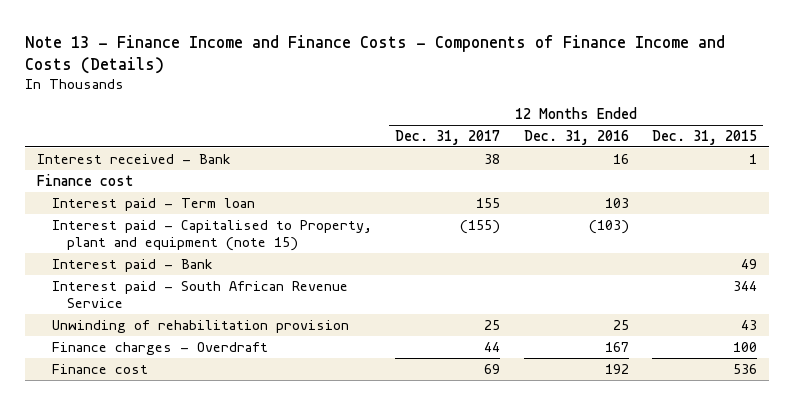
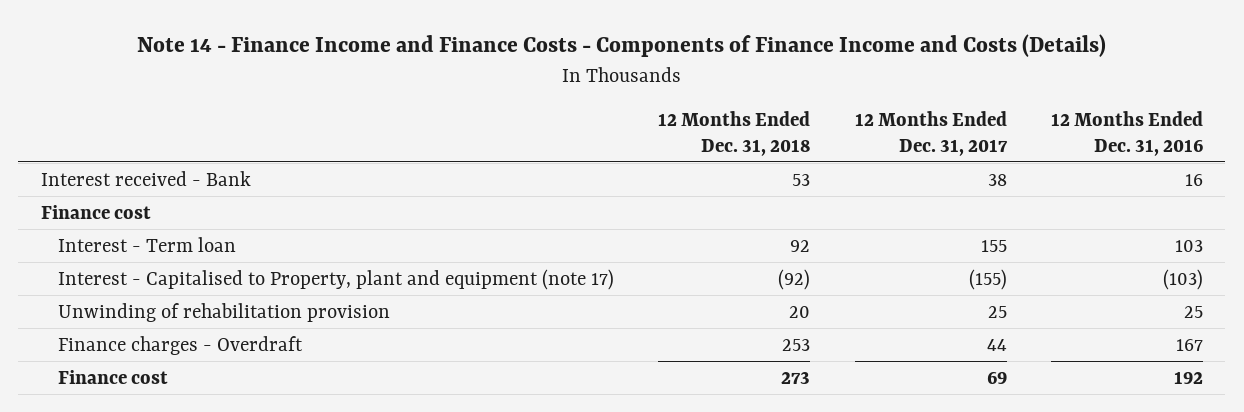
[25,34,726,74] Note 13 - Finance Income and Finance Costs - Components of Finance Income and Costs (Details) -> [136,34,1106,58] Note 14 - Finance Income and Finance Costs - Components of Finance Income and Costs (Details)
[651,129,757,145] Dec. 31, 2015 -> none
none -> [658,111,811,156] 12 Months Ended Dec. 31, 2018
[51,258,213,272] Interest paid - Bank -> none
[51,280,348,309] Interest paid - South African Revenue Service -> none
[51,197,255,211] Interest paid - Term loan -> [57,236,236,252] Interest - Term loan
[51,219,372,252] Interest paid - Capitalised to Property, plant and equipment (note 15) -> [57,268,614,290] Interest - Capitalised to Property, plant and equipment (note 17)

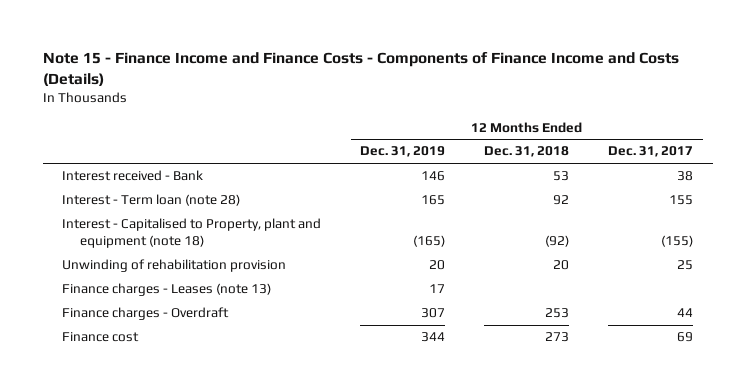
[136,34,1106,58] Note 14 - Finance Income and Finance Costs - Components of Finance Income and Costs (Details) -> [42,52,679,87] Note 15 - Finance Income and Finance Costs - Components of Finance Income and Costs (Details)
[1051,111,1204,156] 12 Months Ended Dec. 31, 2016 -> none
none -> [360,146,446,158] Dec. 31, 2019
[40,204,151,219] Finance cost -> none
[57,236,236,252] Interest - Term loan -> [62,194,241,207] Interest - Term loan (note 28)
[57,268,614,290] Interest - Capitalised to Property, plant and equipment (note 17) -> [62,218,322,249] Interest - Capitalised to Property, plant and equipment (note 18)
none -> [62,283,272,297] Finance charges - Leases (note 13)

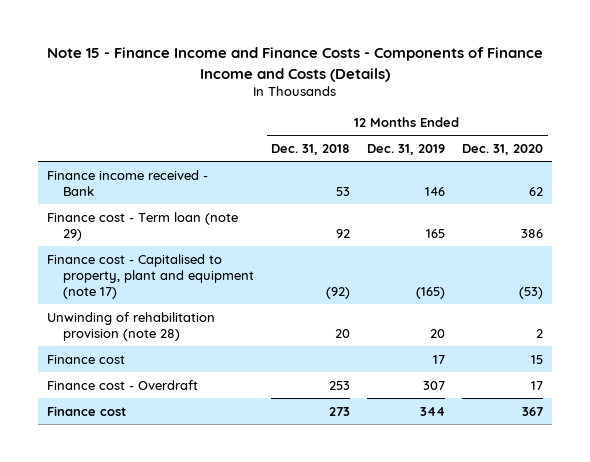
[608,146,694,158] Dec. 31, 2017 -> none
none -> [462,144,544,156] Dec. 31, 2020
[62,170,204,182] Interest received - Bank -> [46,169,208,196] Finance income received - Bank
[62,194,241,207] Interest - Term loan (note 28) -> [46,211,238,241] Finance cost - Term loan (note 29)
[62,218,322,249] Interest - Capitalised to Property, plant and equipment (note 18) -> [46,253,255,300] Finance cost - Capitalised to property, plant and equipment (note 17)
[62,259,287,273] Unwinding of rehabilitation provision -> [46,311,215,341] Unwinding of rehabilitation provision (note 28)
[62,283,272,297] Finance charges - Leases (note 13) -> [46,354,125,364] Finance cost
[62,307,230,321] Finance charges - Overdraft -> [46,379,198,390] Finance cost - Overdraft

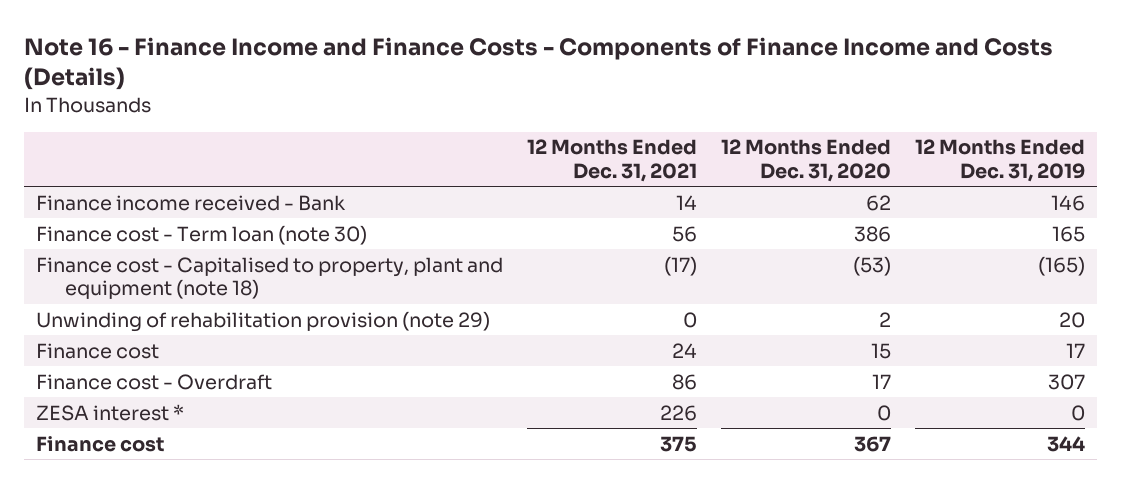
[47,47,544,82] Note 15 - Finance Income and Finance Costs - Components of Finance Income and Costs (Details) -> [24,36,1054,91] Note 16 - Finance Income and Finance Costs - Components of Finance Income and Costs (Details)
[271,144,351,156] Dec. 31, 2018 -> none
none -> [527,139,698,182] 12 Months Ended Dec. 31, 2021
[46,211,238,241] Finance cost - Term loan (note 29) -> [36,224,368,245] Finance cost - Term loan (note 30)
[46,253,255,300] Finance cost - Capitalised to property, plant and equipment (note 17) -> [36,256,504,300] Finance cost - Capitalised to property, plant and equipment (note 18)
[46,311,215,341] Unwinding of rehabilitation provision (note 28) -> [36,310,491,332] Unwinding of rehabilitation provision (note 29)
none -> [36,403,185,421] ZESA interest *

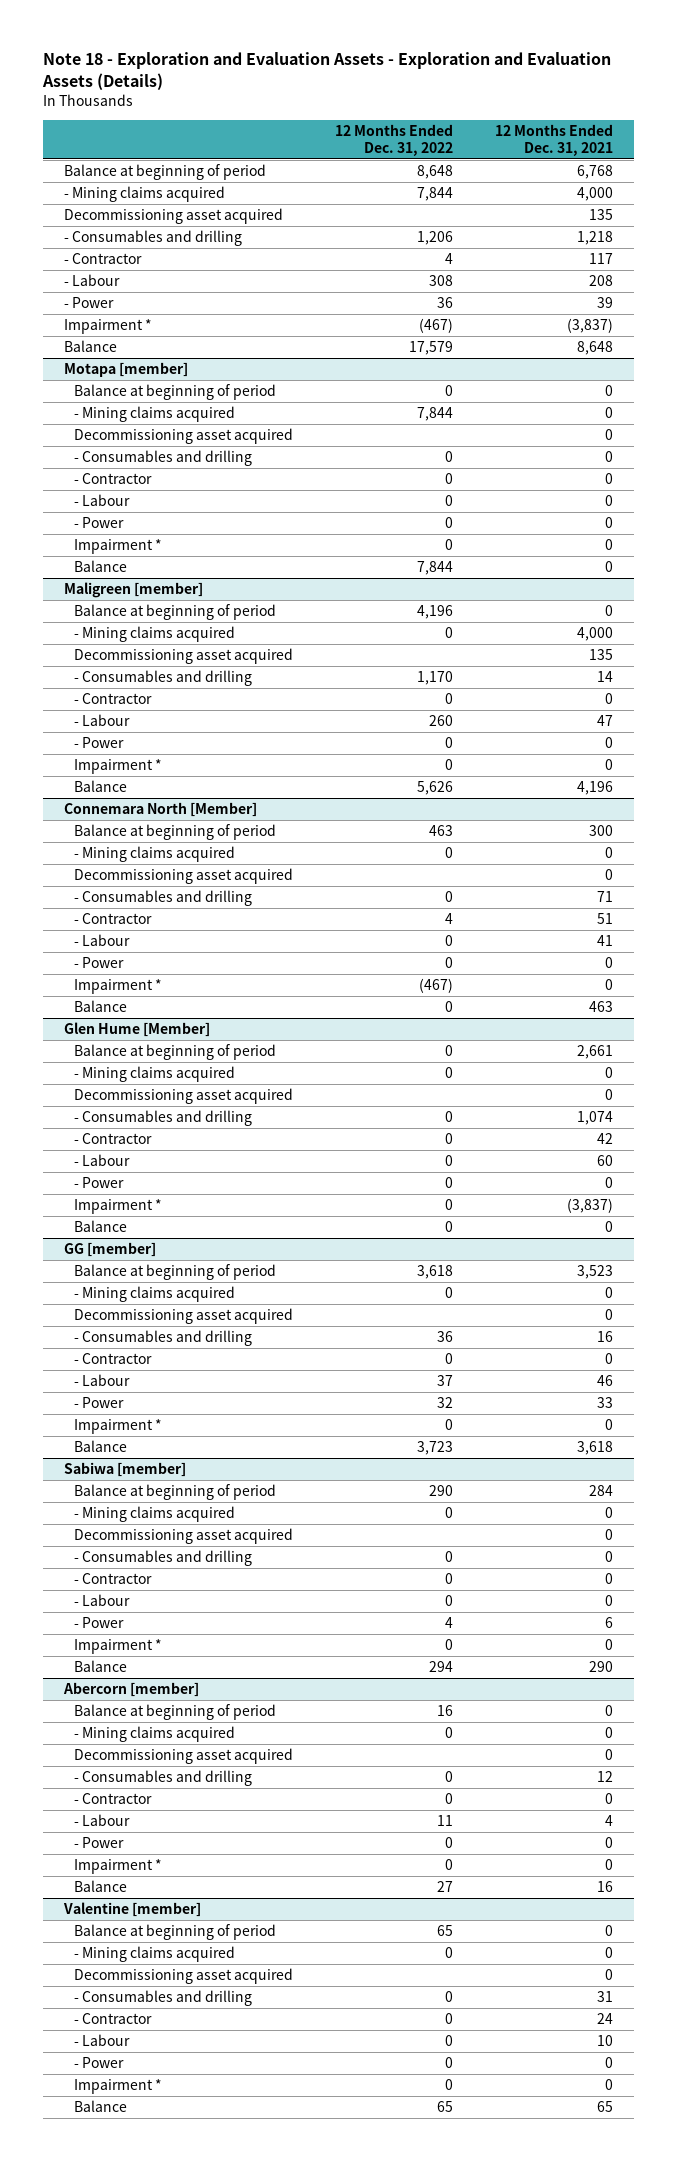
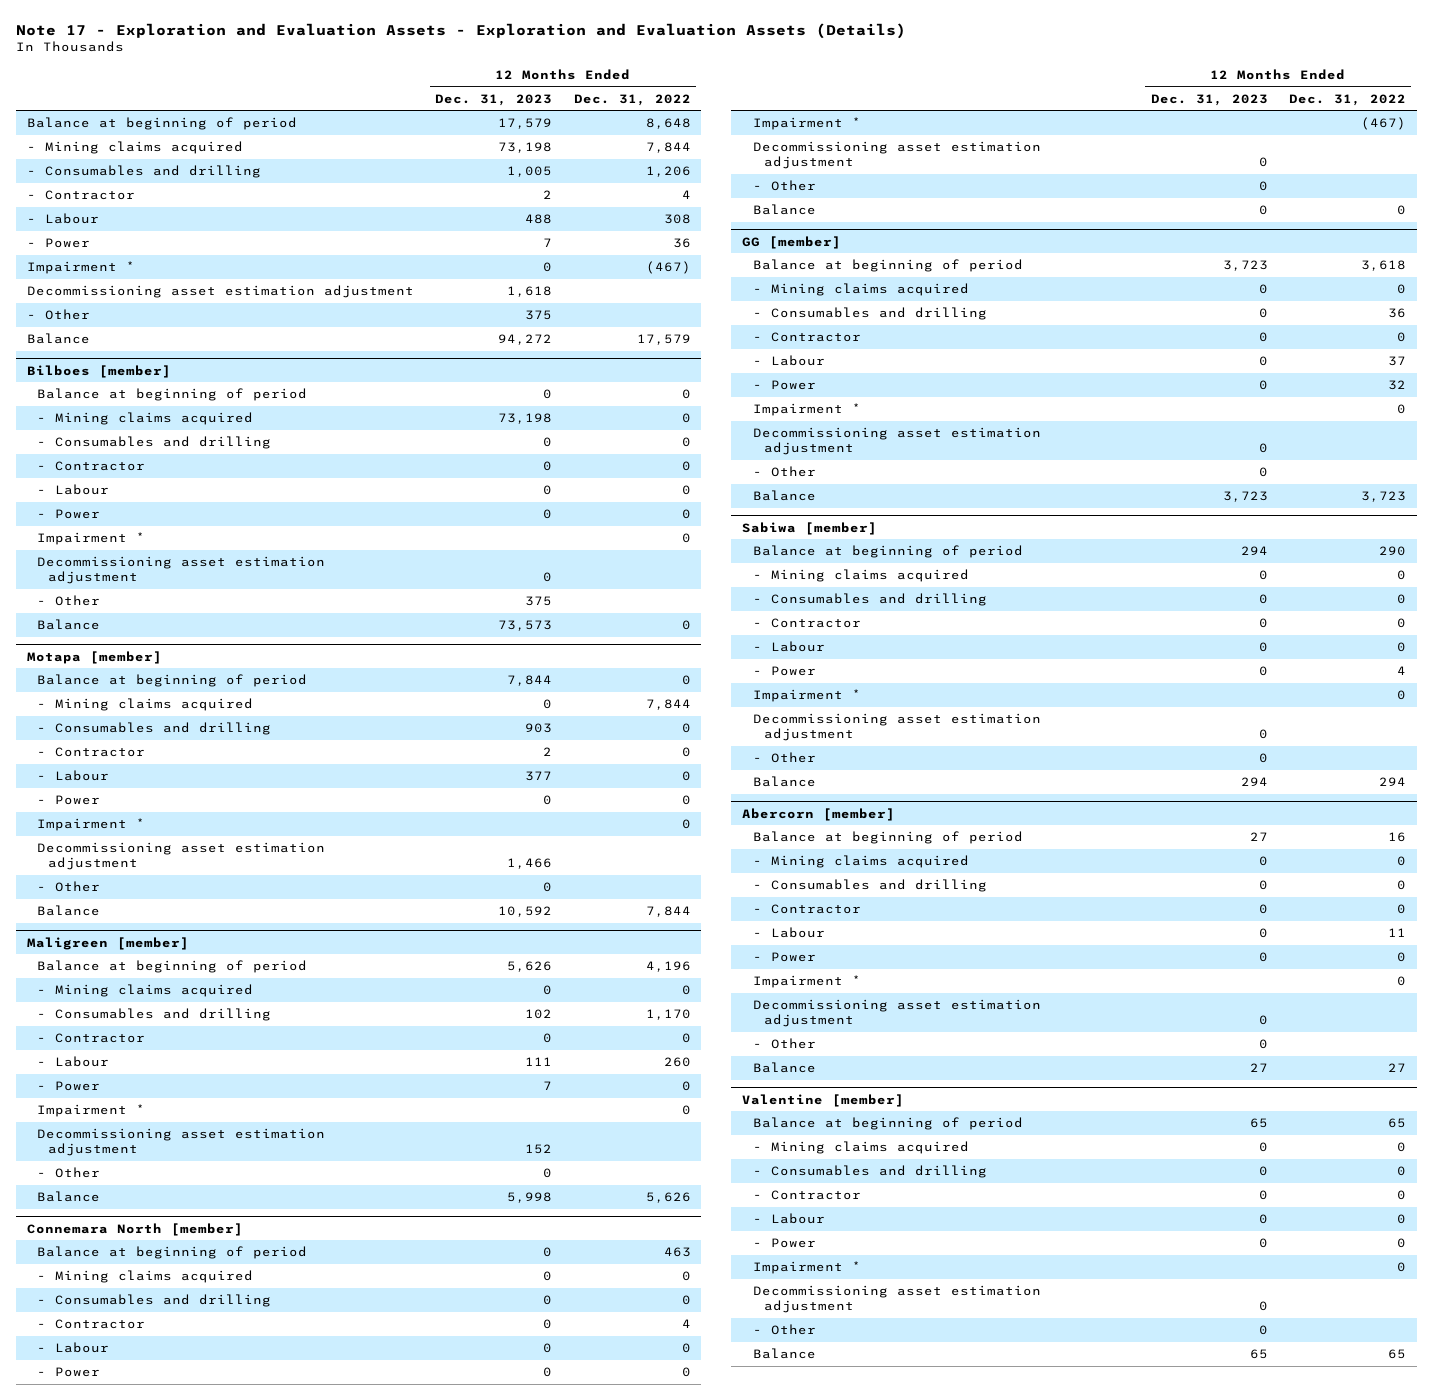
[41,51,611,90] Note 18 - Exploration and Evaluation Assets - Exploration and Evaluation Assets (Details) -> [15,22,906,39] Note 17 - Exploration and Evaluation Assets - Exploration and Evaluation Assets (Details)
[495,123,614,156] 12 Months Ended Dec. 31, 2021 -> none
none -> [435,93,553,106] Dec. 31, 2023
[63,208,283,225] Decommissioning asset acquired -> none
none -> [26,285,414,299] Decommissioning asset estimation adjustment
none -> [26,309,90,321] - Other
none -> [26,364,171,378] Bilboes [member]
none -> [37,388,308,402] Balance at beginning of period
none -> [37,412,254,426] - Mining claims acquired
none -> [37,436,272,450] - Consumables and drilling
none -> [37,461,146,472] - Contractor
none -> [37,484,110,496] - Labour
none -> [37,509,101,520] - Power
none -> [37,532,146,546] Impairment *
none -> [37,556,326,585] Decommissioning asset estimation adjustment
none -> [37,595,101,607] - Other
none -> [37,619,101,631] Balance
[74,428,294,445] Decommissioning asset acquired -> none
none -> [37,842,326,871] Decommissioning asset estimation adjustment
none -> [37,881,101,893] - Other
[74,648,294,665] Decommissioning asset acquired -> none
none -> [37,1128,326,1157] Decommissioning asset estimation adjustment
none -> [37,1167,101,1179] - Other
[63,802,257,818] Connemara North [Member] -> [26,1222,243,1236] Connemara North [member]
[74,868,294,885] Decommissioning asset acquired -> none
[74,1000,128,1013] Balance -> none
[63,1022,210,1038] Glen Hume [Member] -> none
[74,1044,277,1061] Balance at beginning of period -> none
[74,1066,236,1083] - Mining claims acquired -> none
[74,1110,253,1127] - Consumables and drilling -> none
[74,1133,153,1145] - Contractor -> none
[74,1154,131,1167] - Labour -> none
[74,1177,125,1189] - Power -> none
[74,1199,163,1215] Impairment * -> none
[74,1088,294,1105] Decommissioning asset acquired -> [752,141,1041,170] Decommissioning asset estimation adjustment
none -> [752,180,816,192] - Other
[74,1308,294,1325] Decommissioning asset acquired -> none
none -> [752,427,1041,456] Decommissioning asset estimation adjustment
none -> [752,466,816,478] - Other
[74,1528,294,1545] Decommissioning asset acquired -> none
none -> [752,713,1041,742] Decommissioning asset estimation adjustment
none -> [752,752,816,764] - Other
[74,1748,294,1765] Decommissioning asset acquired -> none
none -> [752,999,1041,1028] Decommissioning asset estimation adjustment
none -> [752,1038,816,1050] - Other
[74,1968,294,1985] Decommissioning asset acquired -> none
none -> [752,1285,1041,1314] Decommissioning asset estimation adjustment
none -> [752,1324,816,1336] - Other

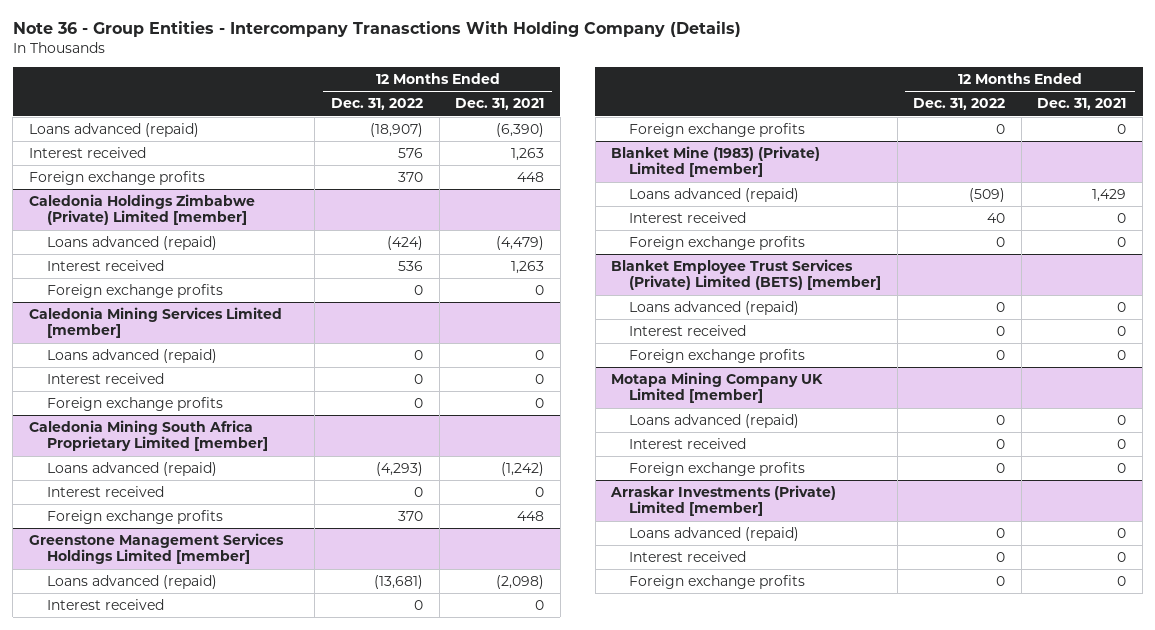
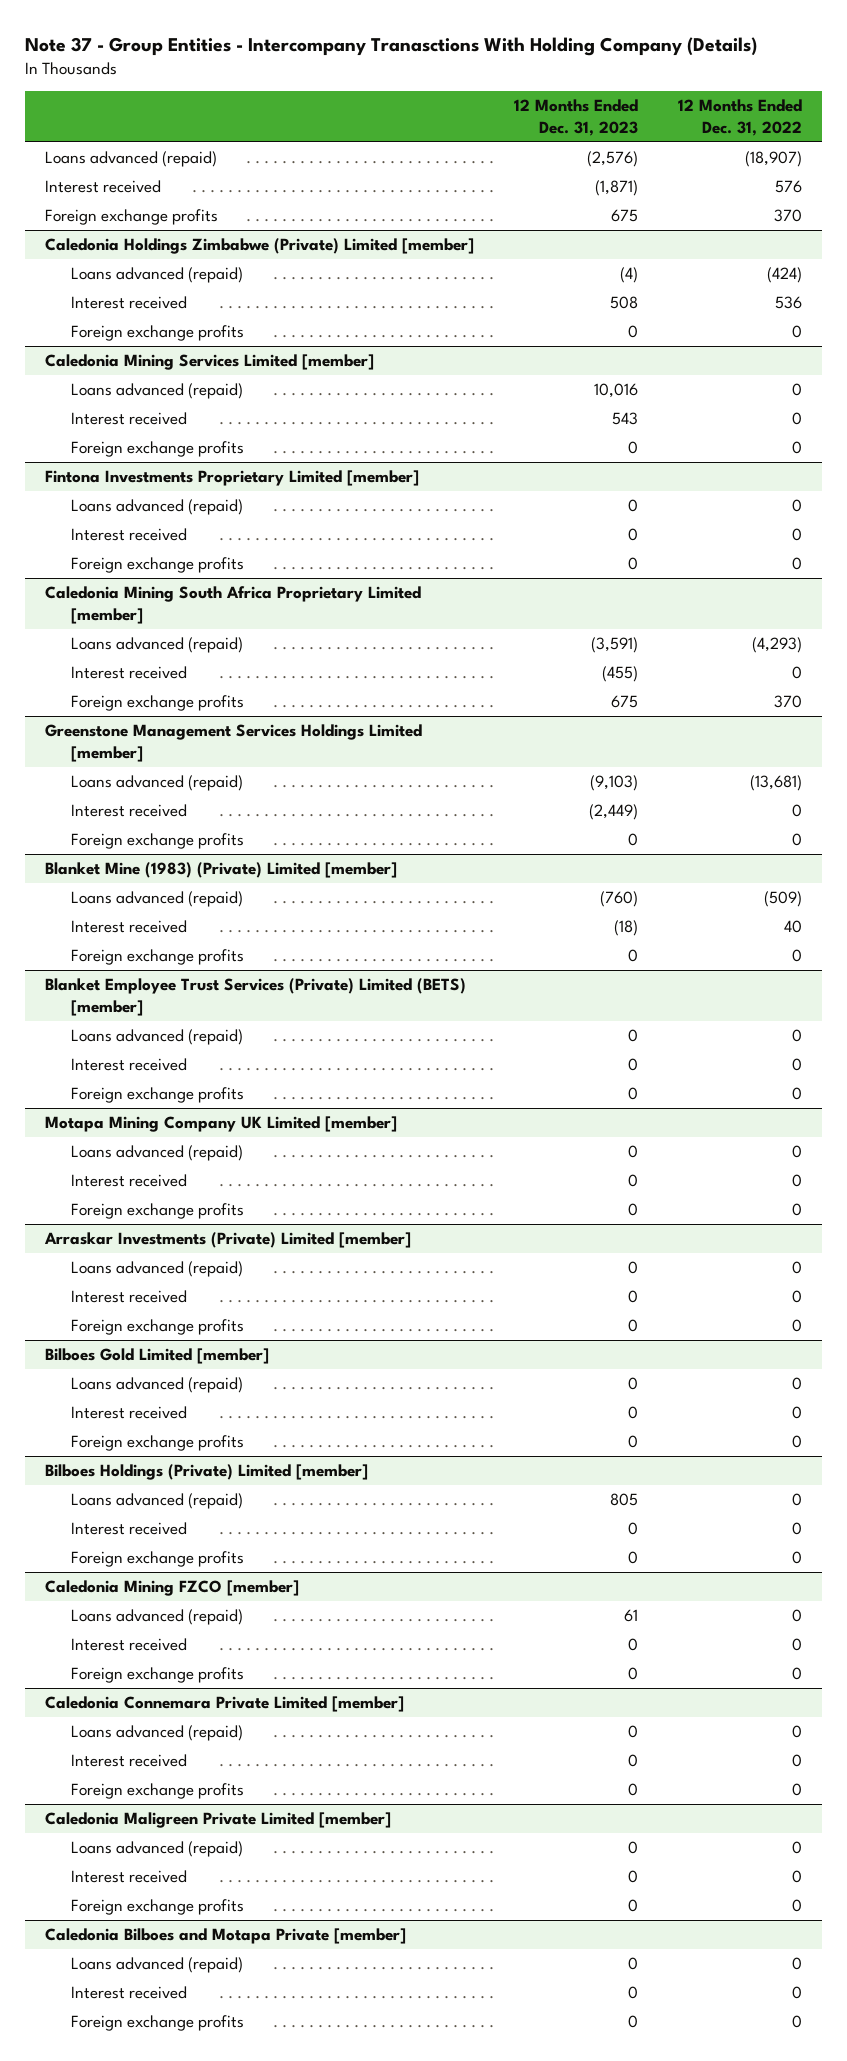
[12,21,741,38] Note 36 - Group Entities - Intercompany Tranasctions With Holding Company (Details) -> [24,37,757,57] Note 37 - Group Entities - Intercompany Tranasctions With Holding Company (Details)
[455,98,545,111] Dec. 31, 2021 -> none
none -> [513,99,638,136] 12 Months Ended Dec. 31, 2023
none -> [44,470,419,487] Fintona Investments Proprietary Limited [member]
none -> [70,499,243,516] Loans advanced (repaid)
none -> [70,528,187,542] Interest received
none -> [70,557,244,574] Foreign exchange profits
none -> [44,1348,269,1365] Bilboes Gold Limited [member]
none -> [70,1377,243,1394] Loans advanced (repaid)
none -> [70,1406,187,1420] Interest received
none -> [70,1435,244,1452] Foreign exchange profits
none -> [44,1464,368,1481] Bilboes Holdings (Private) Limited [member]
none -> [70,1493,243,1510] Loans advanced (repaid)
none -> [70,1522,187,1536] Interest received
none -> [70,1551,244,1568] Foreign exchange profits
none -> [44,1580,299,1597] Caledonia Mining FZCO [member]
none -> [70,1609,243,1626] Loans advanced (repaid)
none -> [70,1638,187,1652] Interest received
none -> [70,1667,244,1684] Foreign exchange profits
none -> [44,1696,404,1713] Caledonia Connemara Private Limited [member]
none -> [70,1725,243,1742] Loans advanced (repaid)
none -> [70,1754,187,1768] Interest received
none -> [70,1783,244,1800] Foreign exchange profits
none -> [44,1812,391,1829] Caledonia Maligreen Private Limited [member]
none -> [70,1841,243,1858] Loans advanced (repaid)
none -> [70,1870,187,1884] Interest received
none -> [70,1899,244,1916] Foreign exchange profits
none -> [44,1928,406,1945] Caledonia Bilboes and Motapa Private [member]
none -> [70,1957,243,1974] Loans advanced (repaid)
none -> [70,1986,187,2000] Interest received
none -> [70,2015,244,2032] Foreign exchange profits

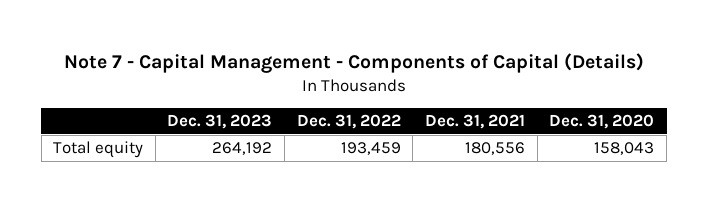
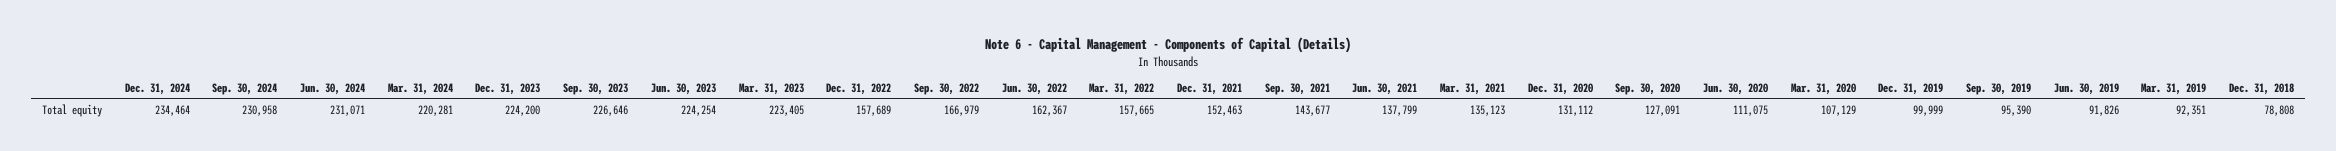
[63,52,644,73] Note 7 - Capital Management - Components of Capital (Details) -> [985,37,1352,54] Note 6 - Capital Management - Components of Capital (Details)
none -> [124,83,190,96] Dec. 31, 2024
none -> [212,83,278,96] Sep. 30, 2024
none -> [300,83,366,96] Jun. 30, 2024
none -> [387,83,453,96] Mar. 31, 2024
none -> [563,83,629,96] Sep. 30, 2023
none -> [650,83,716,96] Jun. 30, 2023
none -> [738,83,804,96] Mar. 31, 2023
none -> [913,83,979,96] Sep. 30, 2022
none -> [1001,83,1067,96] Jun. 30, 2022
none -> [1089,83,1155,96] Mar. 31, 2022
none -> [1264,83,1330,96] Sep. 30, 2021
none -> [1352,83,1418,96] Jun. 30, 2021
none -> [1439,83,1505,96] Mar. 31, 2021
none -> [1615,83,1681,96] Sep. 30, 2020
none -> [1702,83,1768,96] Jun. 30, 2020
none -> [1790,83,1856,96] Mar. 31, 2020
none -> [1878,83,1944,96] Dec. 31, 2019
none -> [1965,83,2031,96] Sep. 30, 2019
none -> [2053,83,2119,96] Jun. 30, 2019
none -> [2141,83,2207,96] Mar. 31, 2019
none -> [2228,83,2294,96] Dec. 31, 2018
[212,142,273,156] 264,192 -> [505,104,541,116] 224,200
[340,142,401,156] 193,459 -> [856,104,892,116] 157,689
[465,142,526,156] 180,556 -> [1206,104,1242,116] 152,463
[594,142,655,156] 158,043 -> [1557,104,1593,116] 131,112

